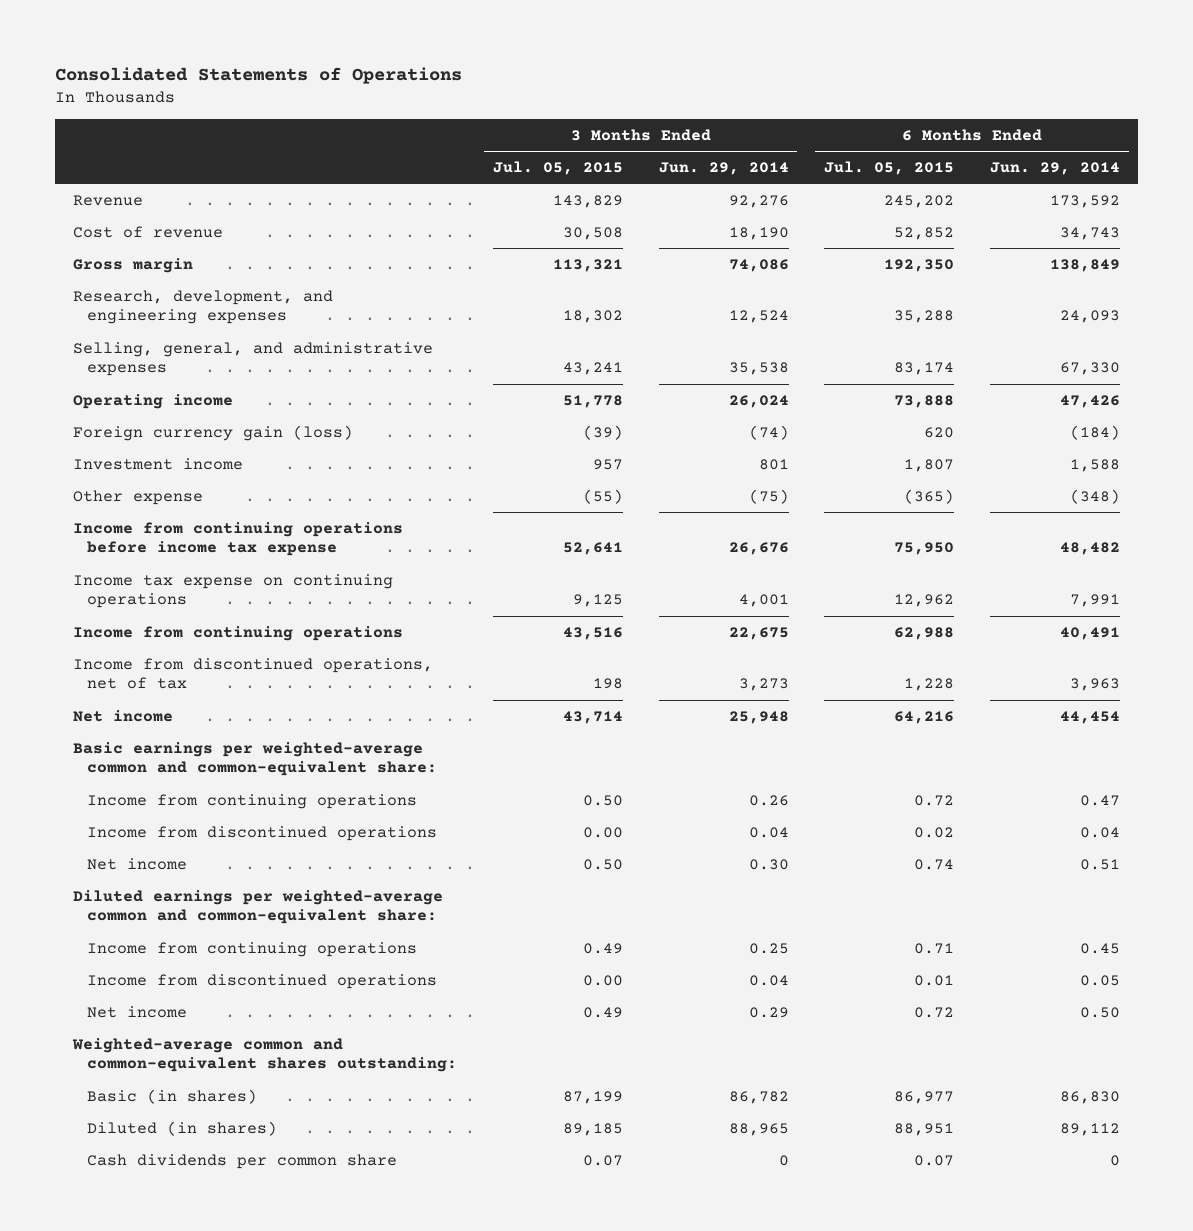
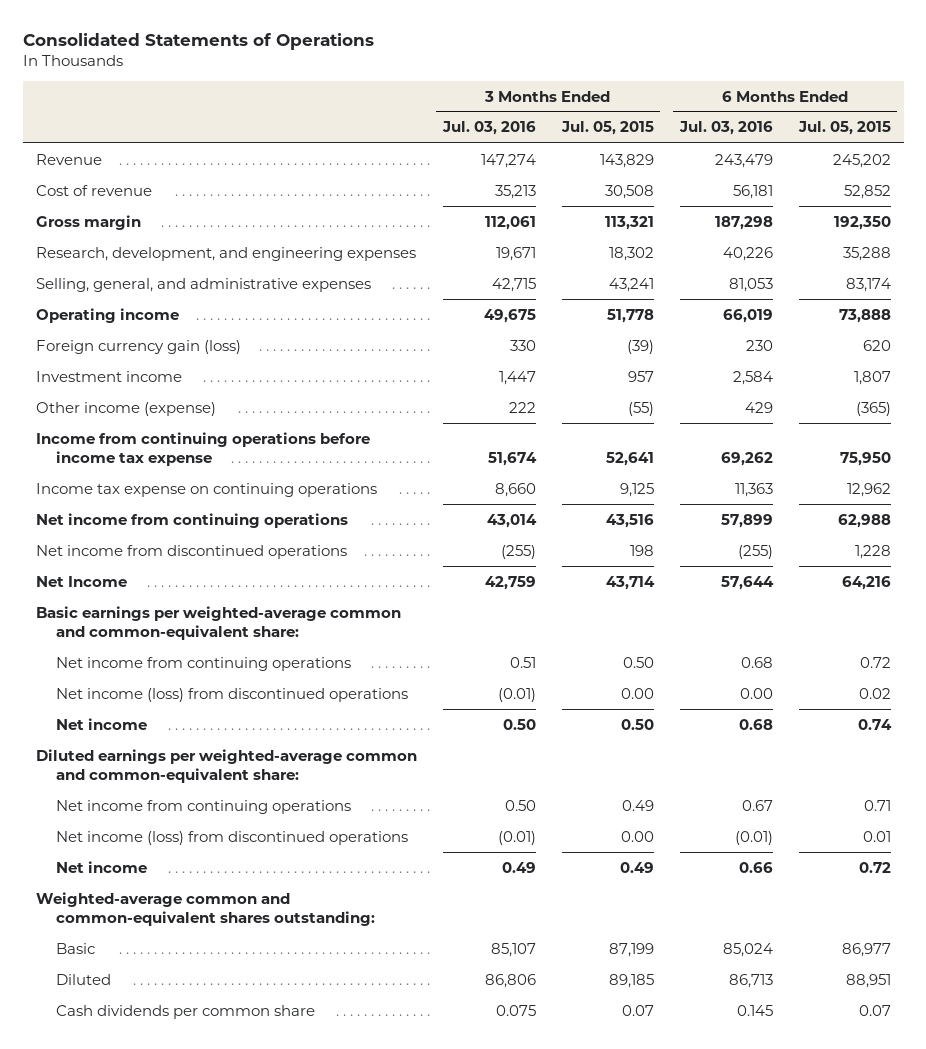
[658,161,789,175] Jun. 29, 2014 -> none
[989,161,1120,175] Jun. 29, 2014 -> none
none -> [441,121,536,136] Jul. 03, 2016
none -> [678,121,773,136] Jul. 03, 2016
[72,489,203,505] Other expense -> [35,401,216,416] Other income (expense)
[72,625,403,641] Income from continuing operations -> [35,512,348,528] Net income from continuing operations
[72,657,433,690] Income from discontinued operations, net of tax -> [35,544,347,559] Net income from discontinued operations
[72,709,173,722] Net income -> [35,575,127,587] Net Income
[87,793,418,809] Income from continuing operations -> [56,656,352,671] Net income from continuing operations
[87,825,438,841] Income from discontinued operations -> [56,687,409,702] Net income (loss) from discontinued operations
[87,941,418,957] Income from continuing operations -> [56,799,352,814] Net income from continuing operations
[87,973,438,989] Income from discontinued operations -> [56,830,409,845] Net income (loss) from discontinued operations
[87,1088,258,1104] Basic (in shares) -> [56,942,96,954] Basic
[87,1120,278,1136] Diluted (in shares) -> [56,973,112,985] Diluted

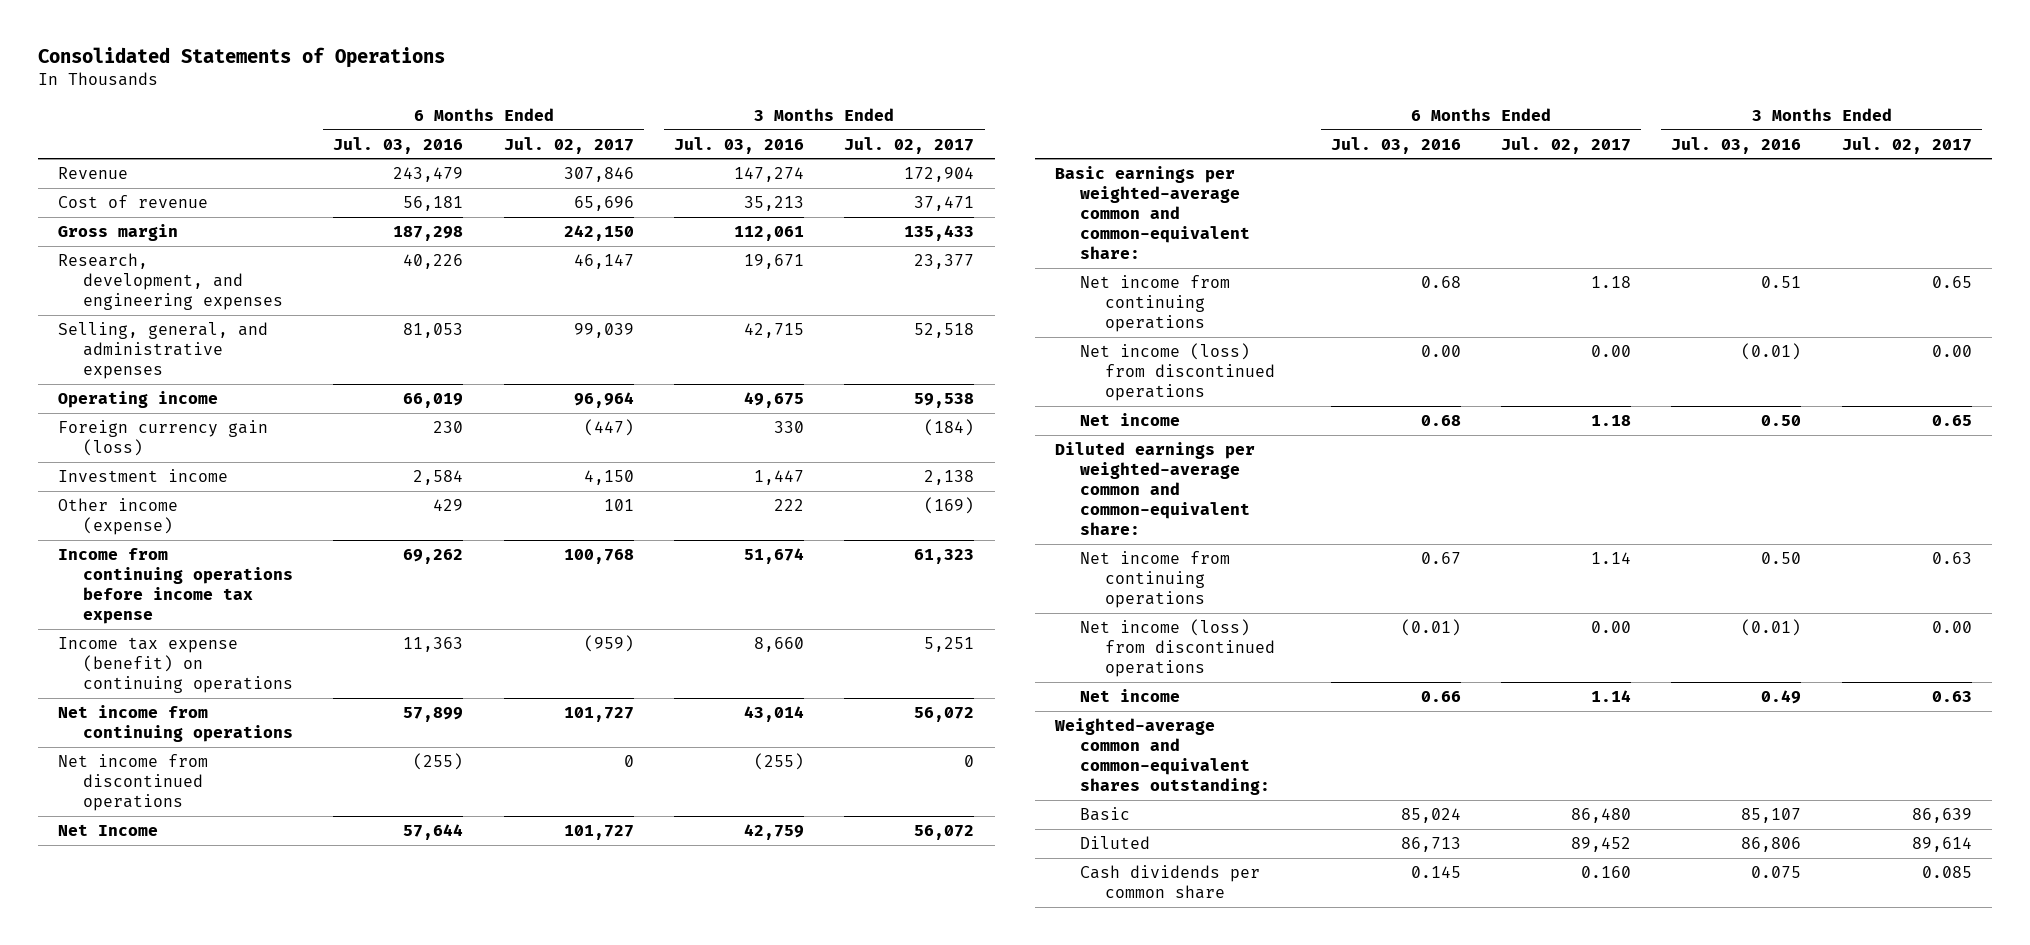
[560,121,654,136] Jul. 05, 2015 -> none
[797,121,891,136] Jul. 05, 2015 -> none
none -> [503,136,634,154] Jul. 02, 2017
none -> [844,136,975,154] Jul. 02, 2017
[35,482,377,497] Income tax expense on continuing operations -> [58,636,293,694] Income tax expense (benefit) on continuing operations

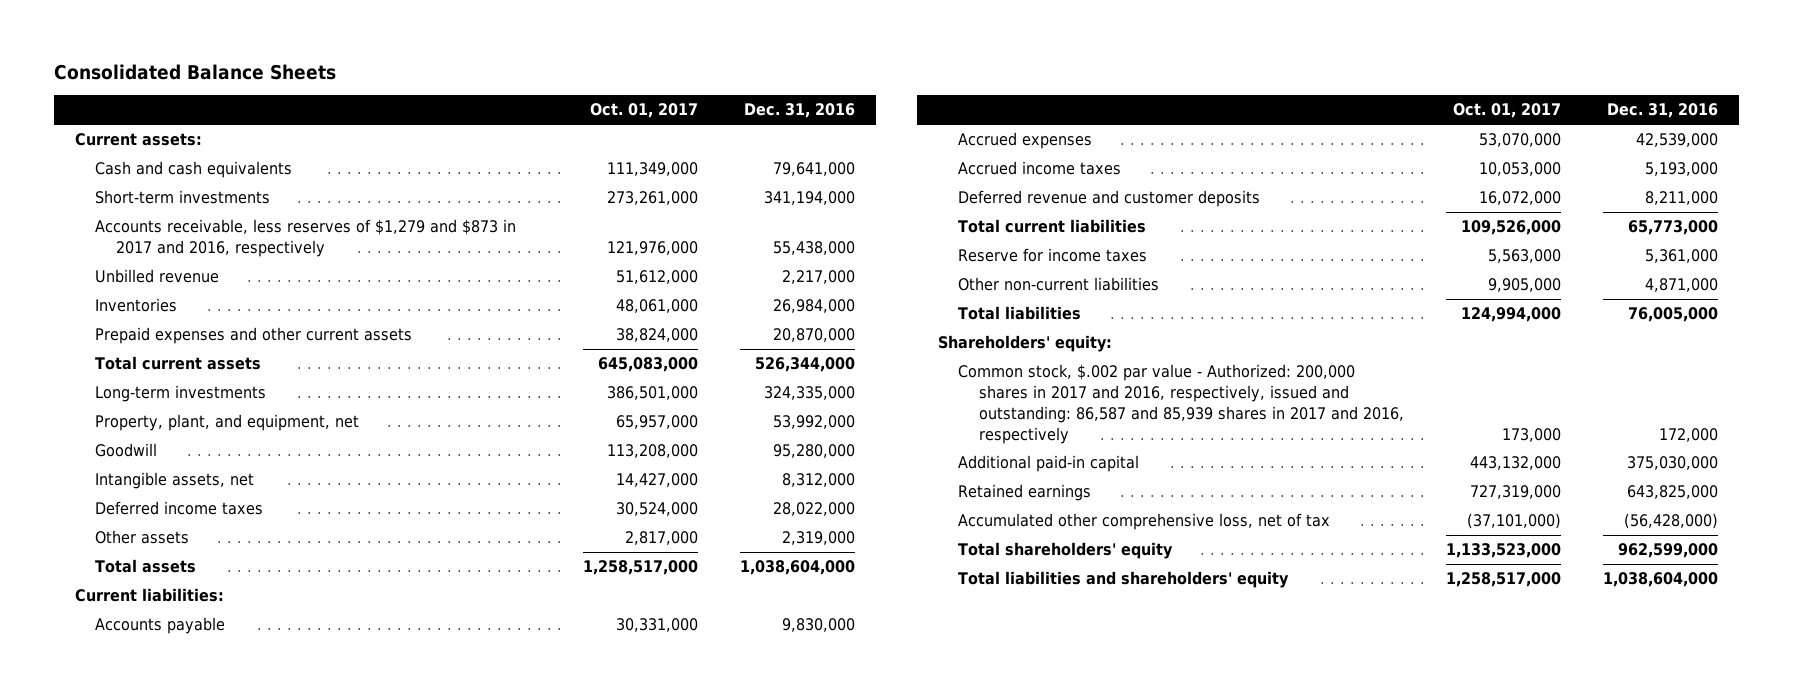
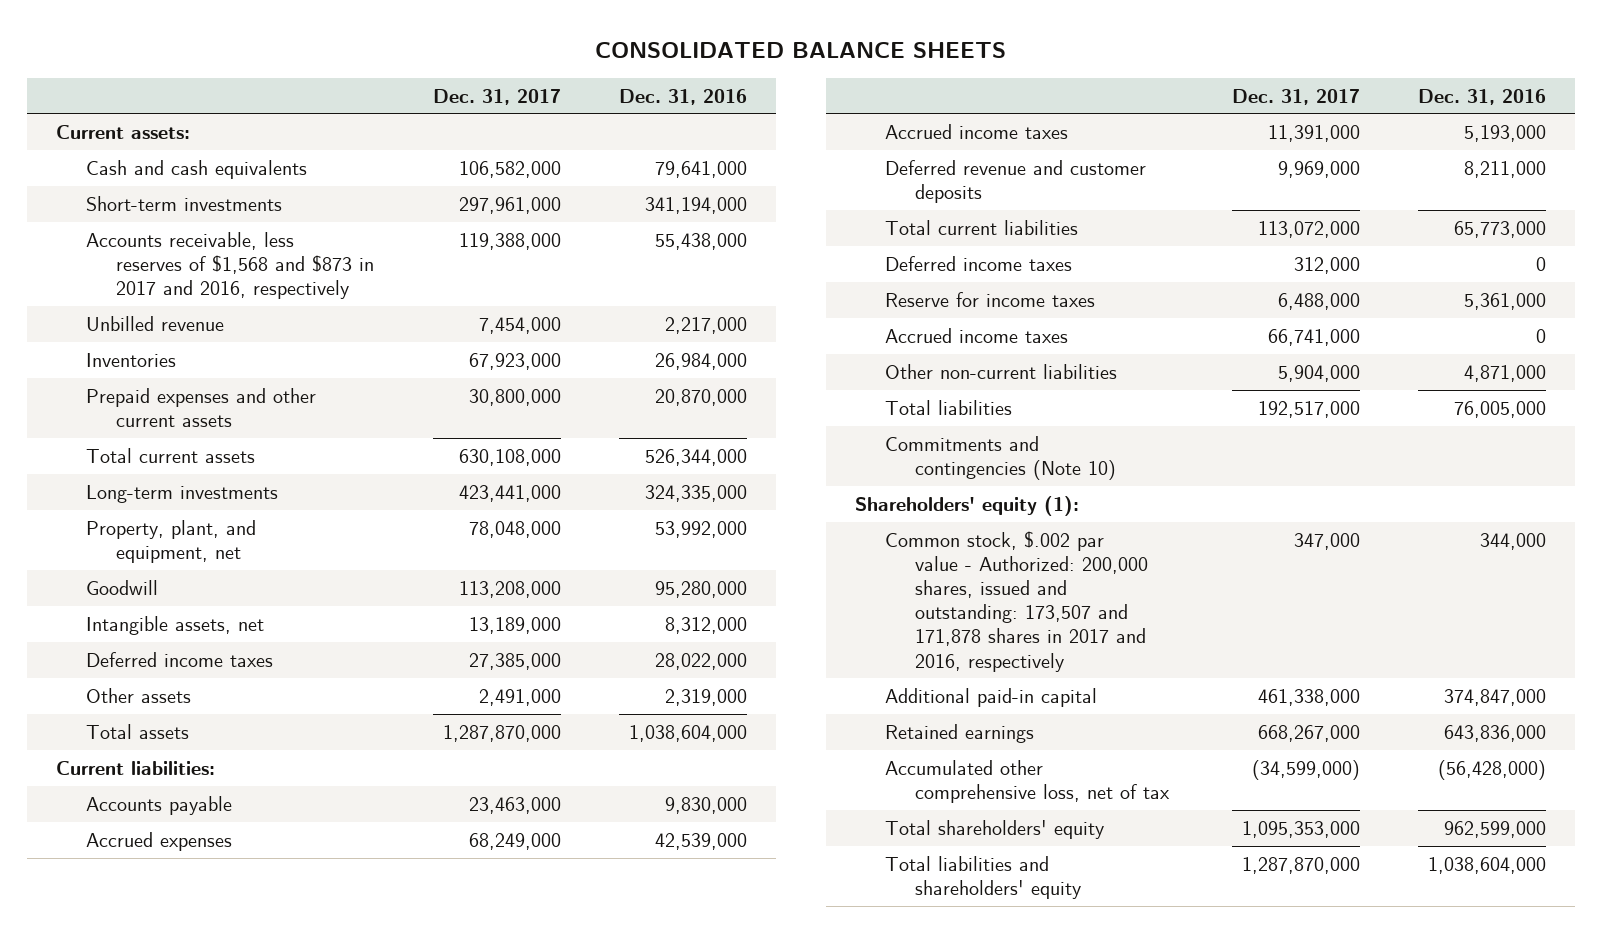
[53,63,336,80] Consolidated Balance Sheets -> [595,41,1007,58] CONSOLIDATED BALANCE SHEETS
[590,103,699,119] Oct. 01, 2017 -> none
none -> [432,88,561,105] Dec. 31, 2017
[95,219,517,258] Accounts receivable, less reserves of $1,279 and $873 in 2017 and 2016, respectively -> [86,231,375,300] Accounts receivable, less reserves of $1,568 and $873 in 2017 and 2016, respectively
none -> [885,255,1073,271] Deferred income taxes
none -> [885,327,1069,343] Accrued income taxes
none -> [885,435,1117,480] Commitments and contingencies (Note 10)
[937,335,1112,353] Shareholders' equity: -> [855,495,1080,516] Shareholders' equity (1):
[958,364,1404,444] Common stock, $.002 par value - Authorized: 200,000 shares in 2017 and 2016, respectively, issued and outstanding: 86,587 and 85,939 shares in 2017 and 2016, respectively -> [885,530,1149,672] Common stock, $.002 par value - Authorized: 200,000 shares, issued and outstanding: 173,507 and 171,878 shares in 2017 and 2016, respectively
[1659,427,1719,442] 172,000 -> [1480,532,1547,550] 344,000
[1627,456,1719,471] 375,030,000 -> [1444,688,1547,706] 374,847,000
[1627,485,1719,500] 643,825,000 -> [1444,724,1547,742] 643,836,000

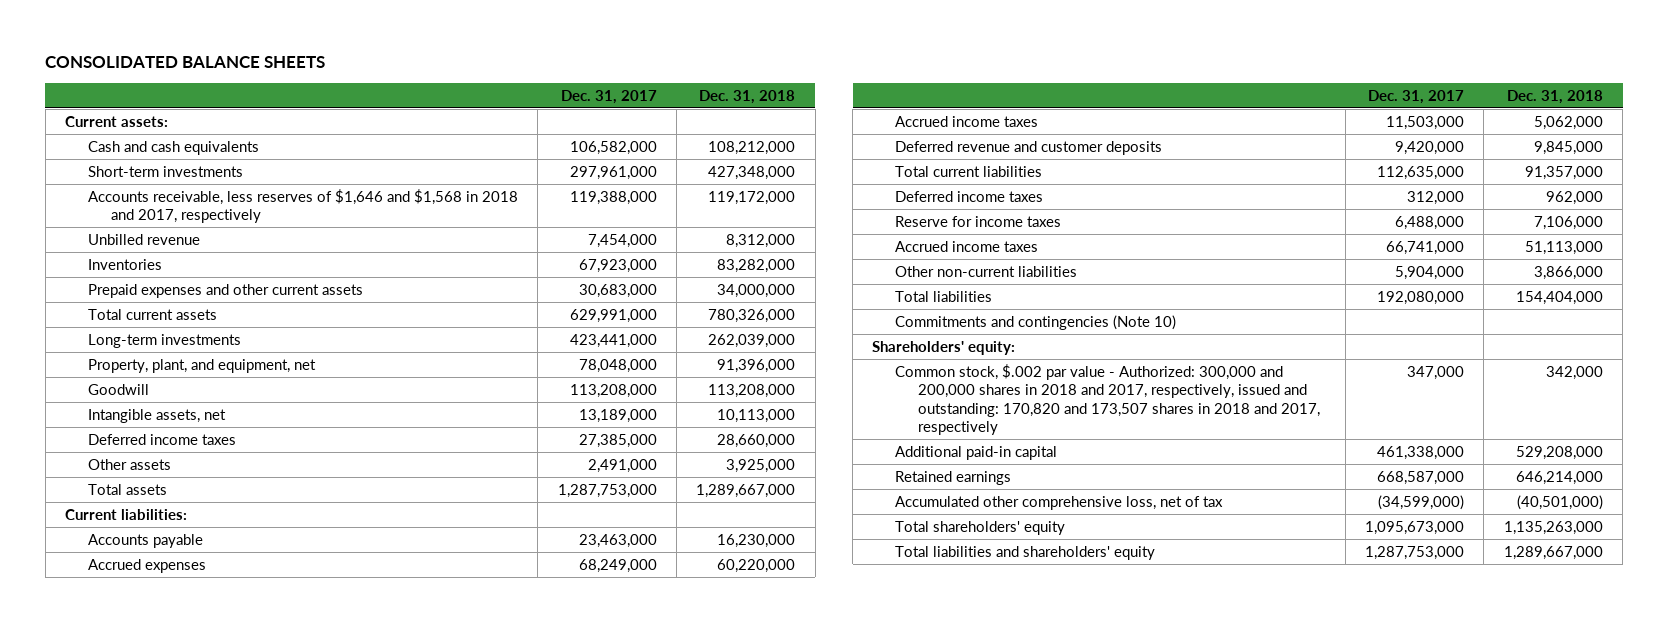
[618,88,747,105] Dec. 31, 2016 -> none
none -> [699,89,796,104] Dec. 31, 2018
[86,231,375,300] Accounts receivable, less reserves of $1,568 and $873 in 2017 and 2016, respectively -> [87,188,518,224] Accounts receivable, less reserves of $1,646 and $1,568 in 2018 and 2017, respectively
[468,388,561,406] 30,800,000 -> [578,283,657,298] 30,683,000
[458,448,561,466] 630,108,000 -> [569,308,657,323] 629,991,000
[442,724,561,742] 1,287,870,000 -> [557,483,657,498] 1,287,753,000
[1267,124,1360,142] 11,391,000 -> [1386,115,1465,130] 11,503,000
[1277,160,1360,178] 9,969,000 -> [1395,140,1465,155] 9,420,000
[1257,220,1360,238] 113,072,000 -> [1377,165,1465,180] 112,635,000
[1257,400,1360,418] 192,517,000 -> [1377,290,1465,305] 192,080,000
[855,495,1080,516] Shareholders' equity (1): -> [872,340,1016,355] Shareholders' equity:
[885,530,1149,672] Common stock, $.002 par value - Authorized: 200,000 shares, issued and outstanding: 173,507 and 171,878 shares in 2017 and 2016, respectively -> [895,363,1321,435] Common stock, $.002 par value - Authorized: 300,000 and 200,000 shares in 2018 and 2017, respectively, issued and outstanding: 170,820 and 173,507 shares in 2018 and 2017, respectively
[1257,724,1360,742] 668,267,000 -> [1377,470,1465,485] 668,587,000
[1241,820,1360,838] 1,095,353,000 -> [1365,520,1465,535] 1,095,673,000
[1241,856,1360,874] 1,287,870,000 -> [1365,545,1465,560] 1,287,753,000

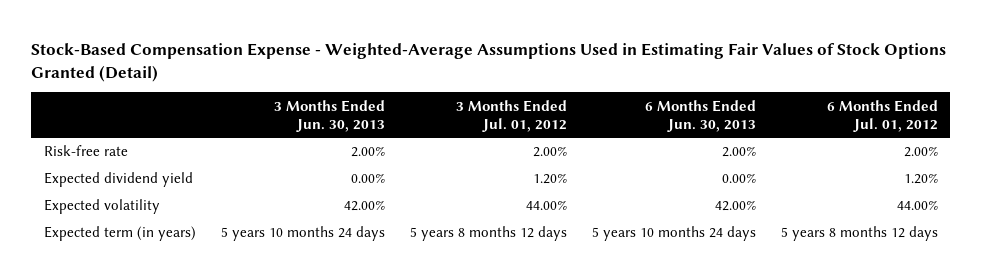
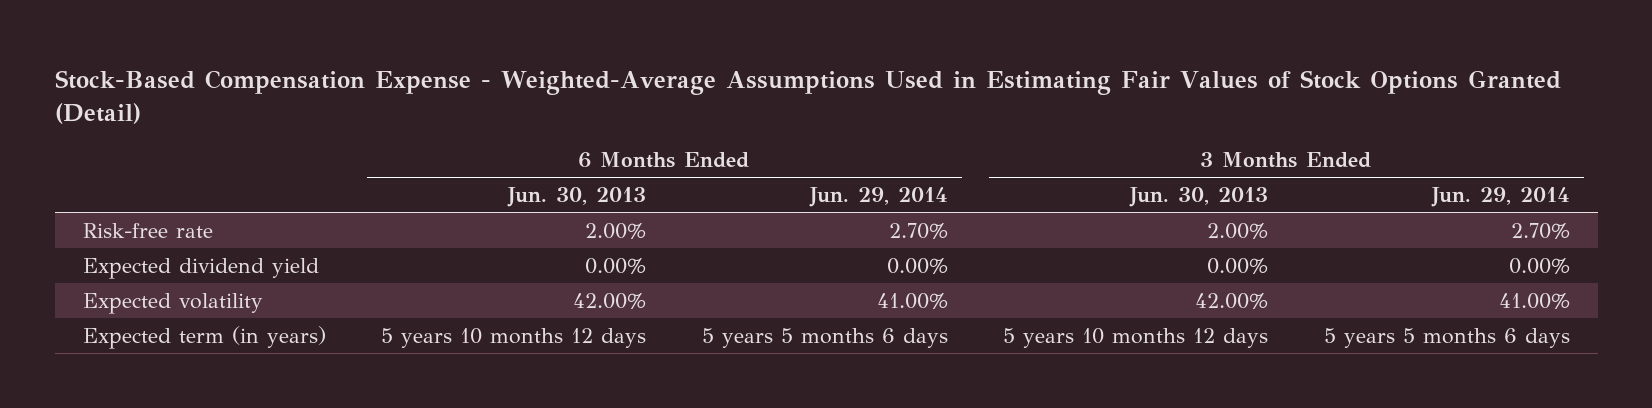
[455,99,567,132] 3 Months Ended Jul. 01, 2012 -> none
[826,99,938,132] 6 Months Ended Jul. 01, 2012 -> none
none -> [808,186,948,207] Jun. 29, 2014
none -> [1430,186,1570,207] Jun. 29, 2014
[220,226,385,242] 5 years 10 months 24 days -> [1003,327,1269,348] 5 years 10 months 12 days
[591,226,756,242] 5 years 10 months 24 days -> [381,327,647,348] 5 years 10 months 12 days

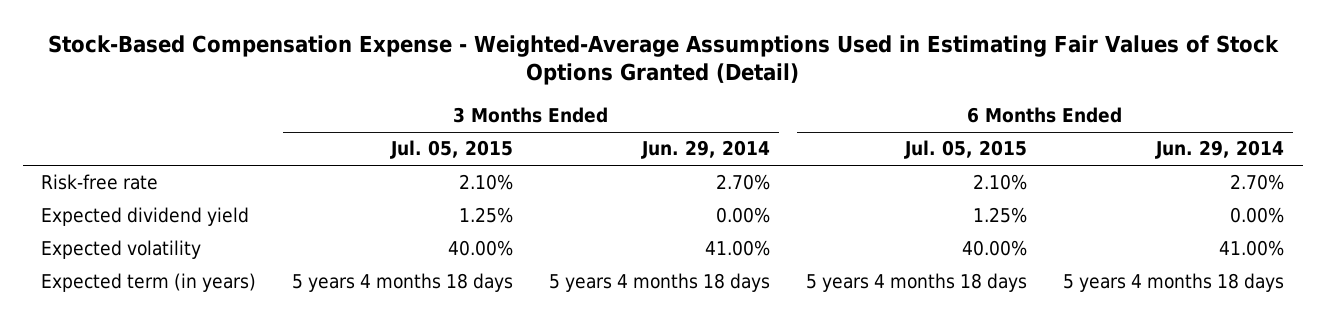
[507,186,647,207] Jun. 30, 2013 -> none
[1129,186,1269,207] Jun. 30, 2013 -> none
none -> [390,140,514,160] Jul. 05, 2015
none -> [904,140,1028,160] Jul. 05, 2015
[701,327,948,348] 5 years 5 months 6 days -> [1063,273,1285,293] 5 years 4 months 18 days
[1323,327,1570,348] 5 years 5 months 6 days -> [549,273,771,293] 5 years 4 months 18 days

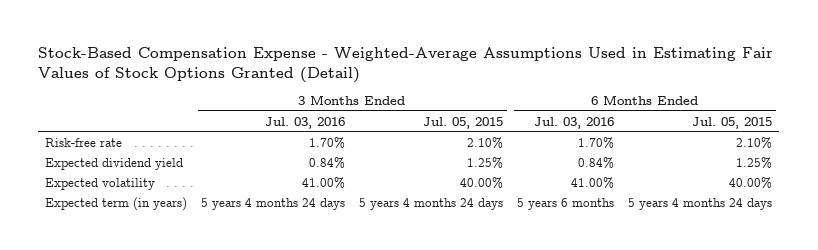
[641,140,771,160] Jun. 29, 2014 -> none
[1155,140,1285,160] Jun. 29, 2014 -> none
none -> [265,116,346,129] Jul. 03, 2016
none -> [534,116,615,129] Jul. 03, 2016
[292,273,514,293] 5 years 4 months 18 days -> [359,197,504,210] 5 years 4 months 24 days
[806,273,1028,293] 5 years 4 months 18 days -> [628,197,773,210] 5 years 4 months 24 days

